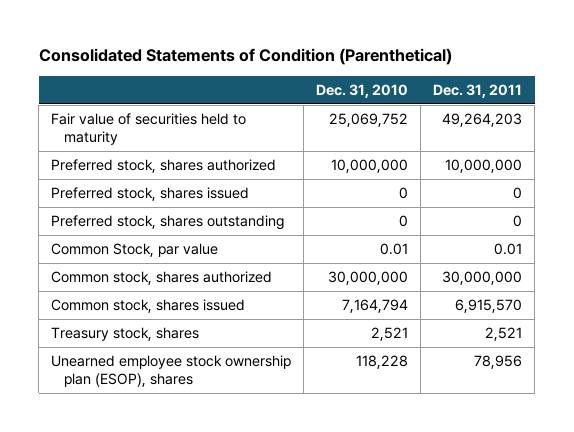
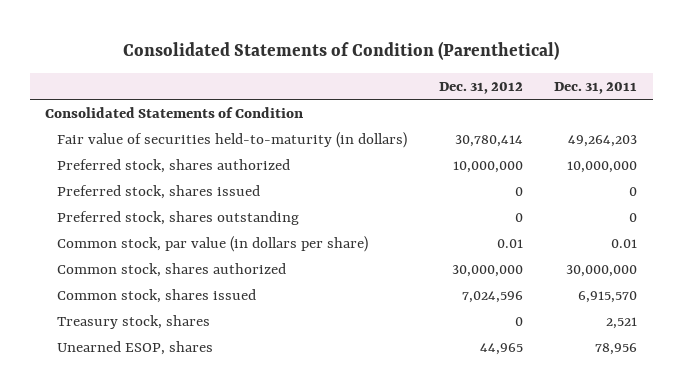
[316,83,409,98] Dec. 31, 2010 -> none
none -> [438,82,523,95] Dec. 31, 2012
none -> [45,107,304,119] Consolidated Statements of Condition
[51,113,247,146] Fair value of securities held to maturity -> [57,132,408,149] Fair value of securities held-to-maturity (in dollars)
[51,243,219,258] Common Stock, par value -> [57,236,369,253] Common stock, par value (in dollars per share)
[51,355,292,388] Unearned employee stock ownership plan (ESOP), shares -> [57,341,214,356] Unearned ESOP, shares

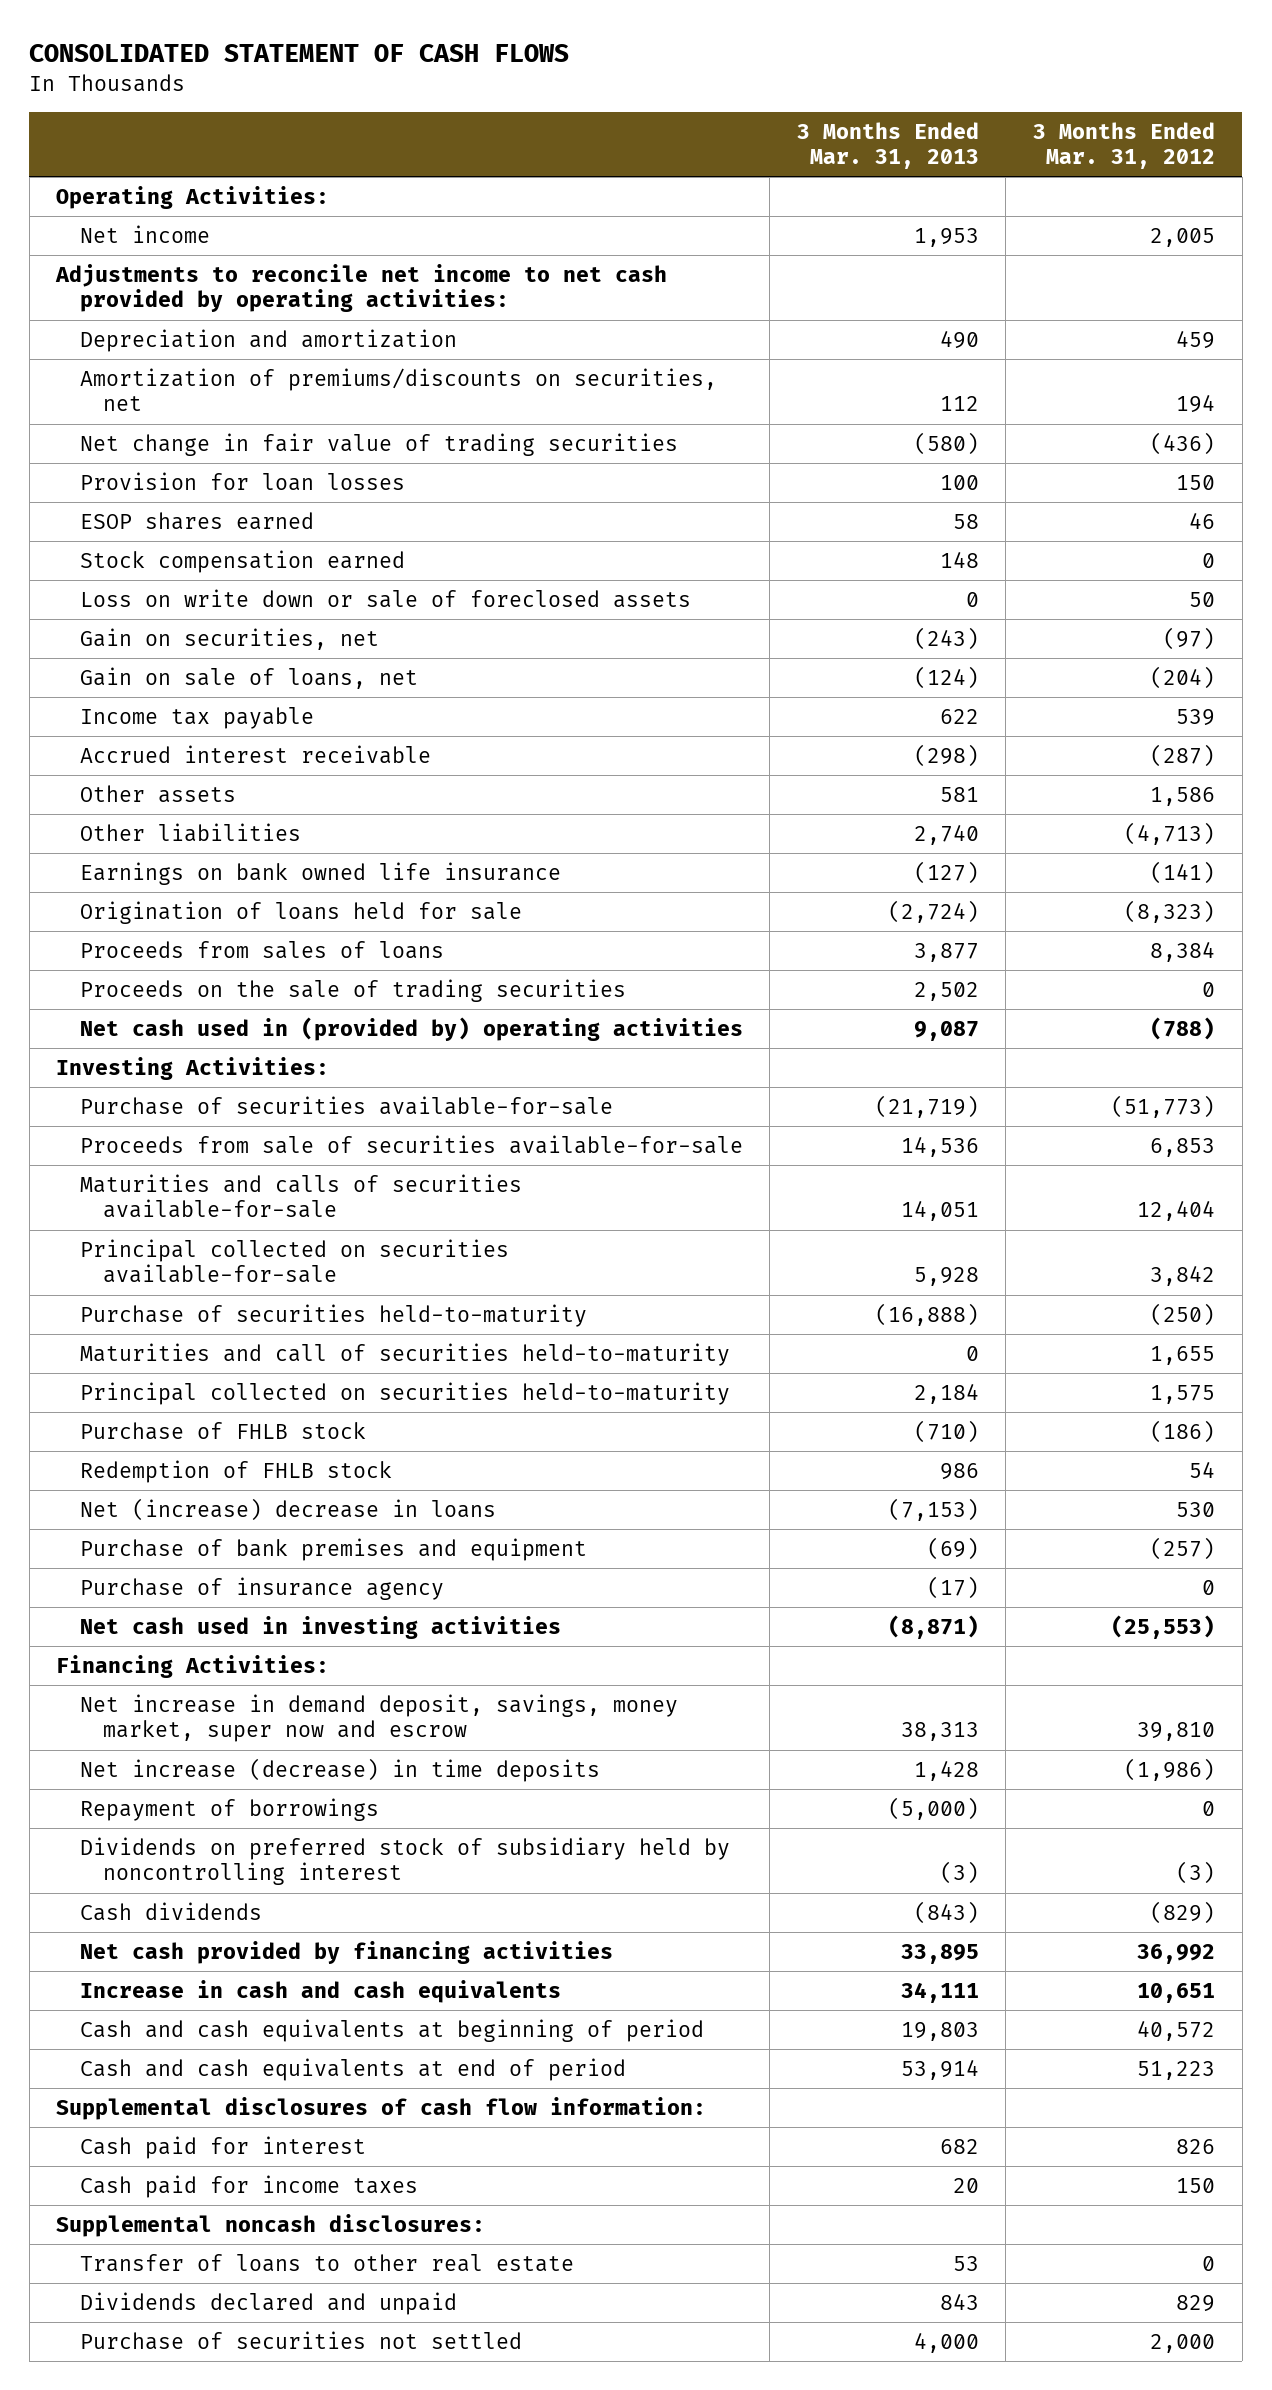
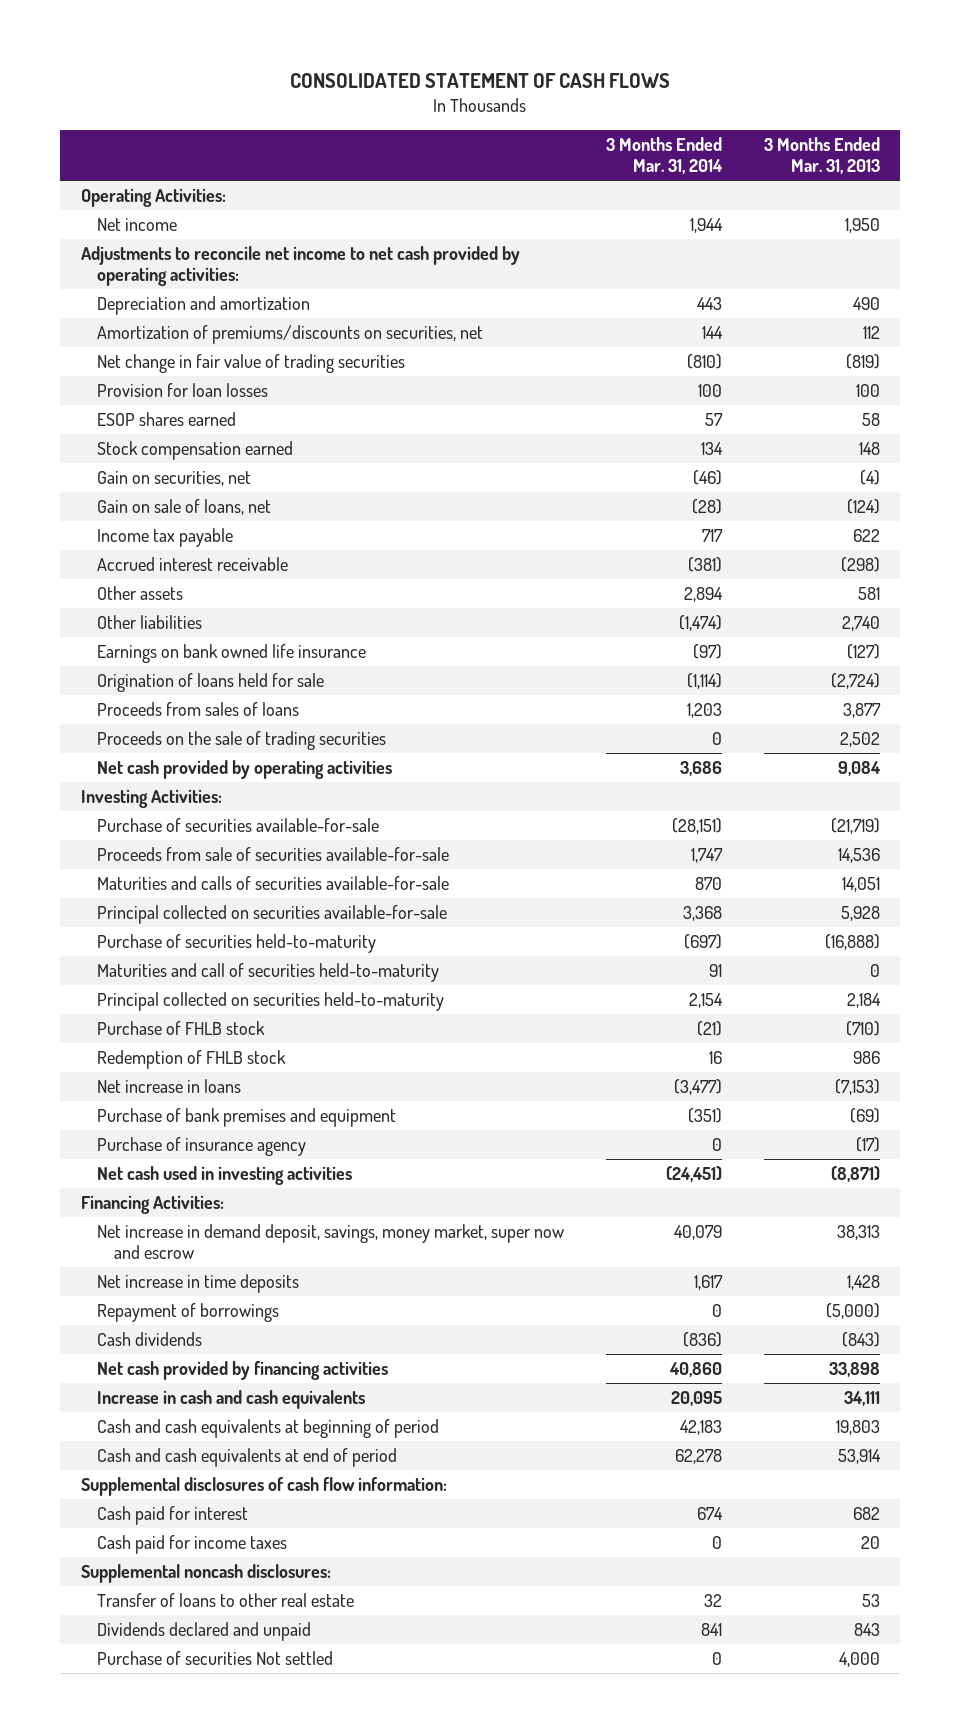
[1033,121,1216,170] 3 Months Ended Mar. 31, 2012 -> none
none -> [606,137,724,175] 3 Months Ended Mar. 31, 2014
[913,227,979,247] 1,953 -> [844,218,880,234] 1,950
[913,431,979,455] (580) -> [845,354,880,370] (819)
[79,588,691,608] Loss on write down or sale of foreclosed assets -> none
[913,626,979,650] (243) -> [859,470,880,486] (4)
[79,1016,743,1041] Net cash used in (provided by) operating activities -> [97,760,393,780] Net cash provided by operating activities
[913,1020,979,1041] 9,087 -> [837,761,881,777] 9,084
[79,1497,496,1521] Net (increase) decrease in loans -> [97,1079,242,1094] Net increase in loans
[79,1757,600,1782] Net increase (decrease) in time deposits -> [97,1274,300,1294] Net increase in time deposits
[79,1836,730,1886] Dividends on preferred stock of subsidiary held by noncontrolling interest -> none
[900,1943,979,1964] 33,895 -> [828,1362,880,1378] 33,898
[79,2330,522,2350] Purchase of securities not settled -> [97,1651,334,1666] Purchase of securities Not settled

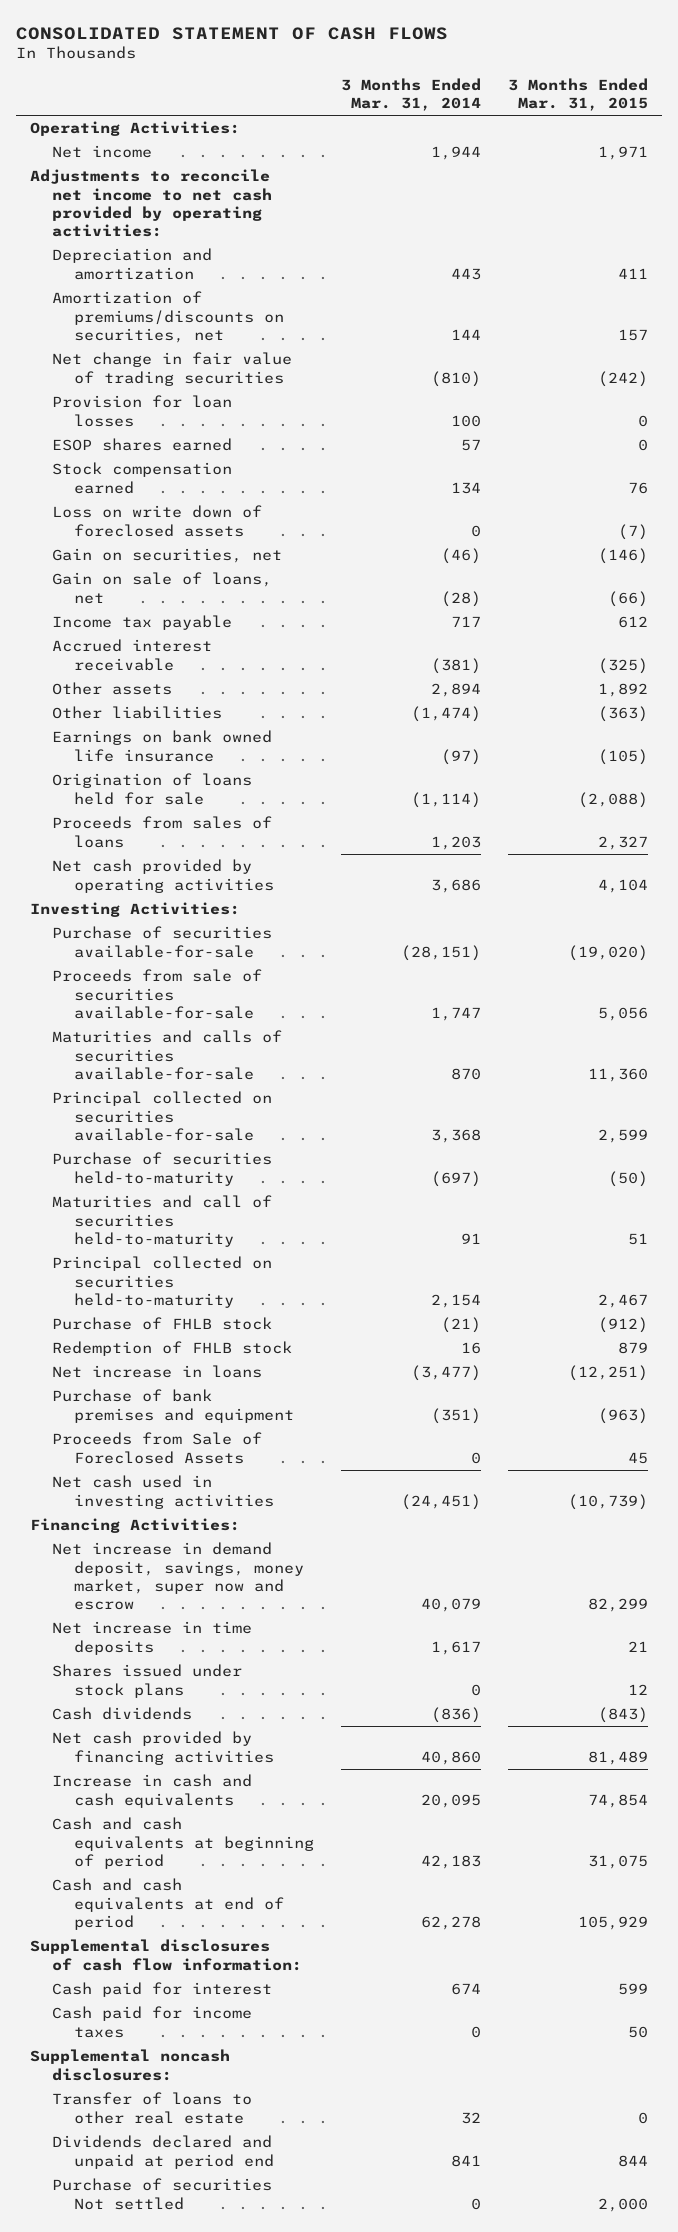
[763,137,880,175] 3 Months Ended Mar. 31, 2013 -> none
none -> [508,78,649,112] 3 Months Ended Mar. 31, 2015
none -> [51,505,262,537] Loss on write down of foreclosed assets
[97,731,387,751] Proceeds on the sale of trading securities -> none
[97,1137,307,1157] Purchase of insurance agency -> none
none -> [51,1432,262,1464] Proceeds from Sale of Foreclosed Assets
[97,1303,280,1323] Repayment of borrowings -> none
none -> [51,1664,242,1698] Shares issued under stock plans
[97,1622,312,1642] Dividends declared and unpaid -> [51,2135,275,2169] Dividends declared and unpaid at period end

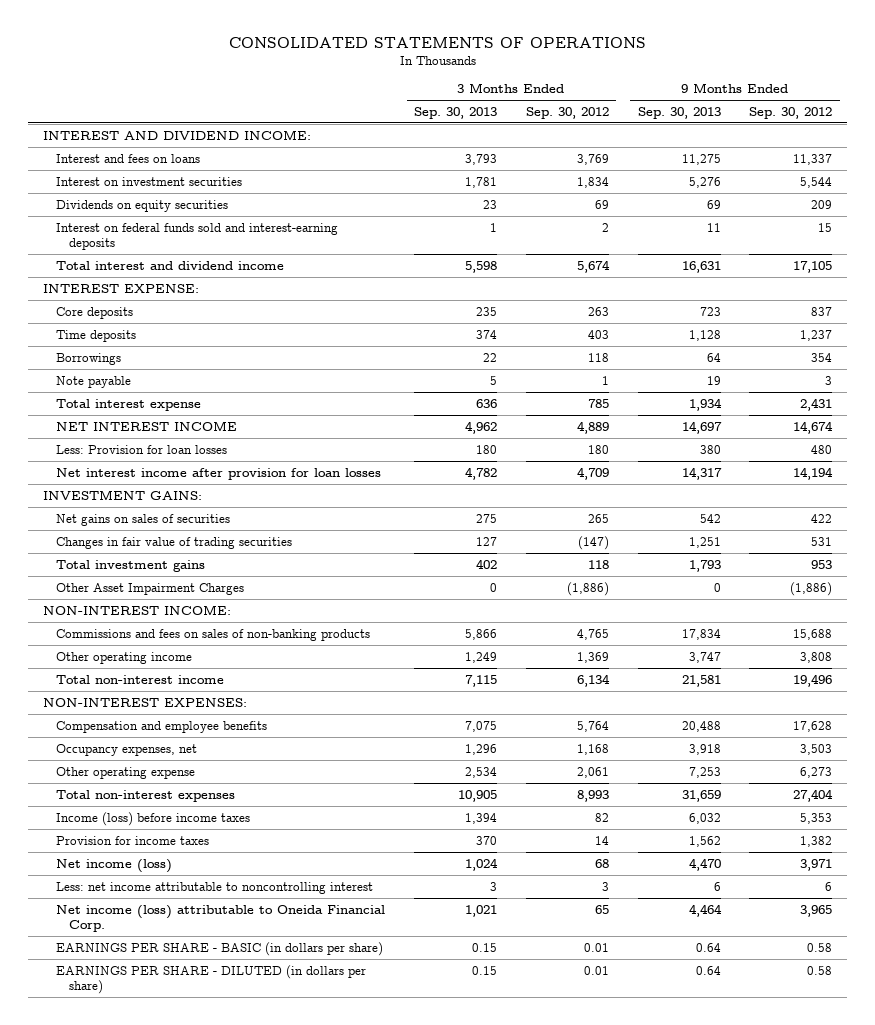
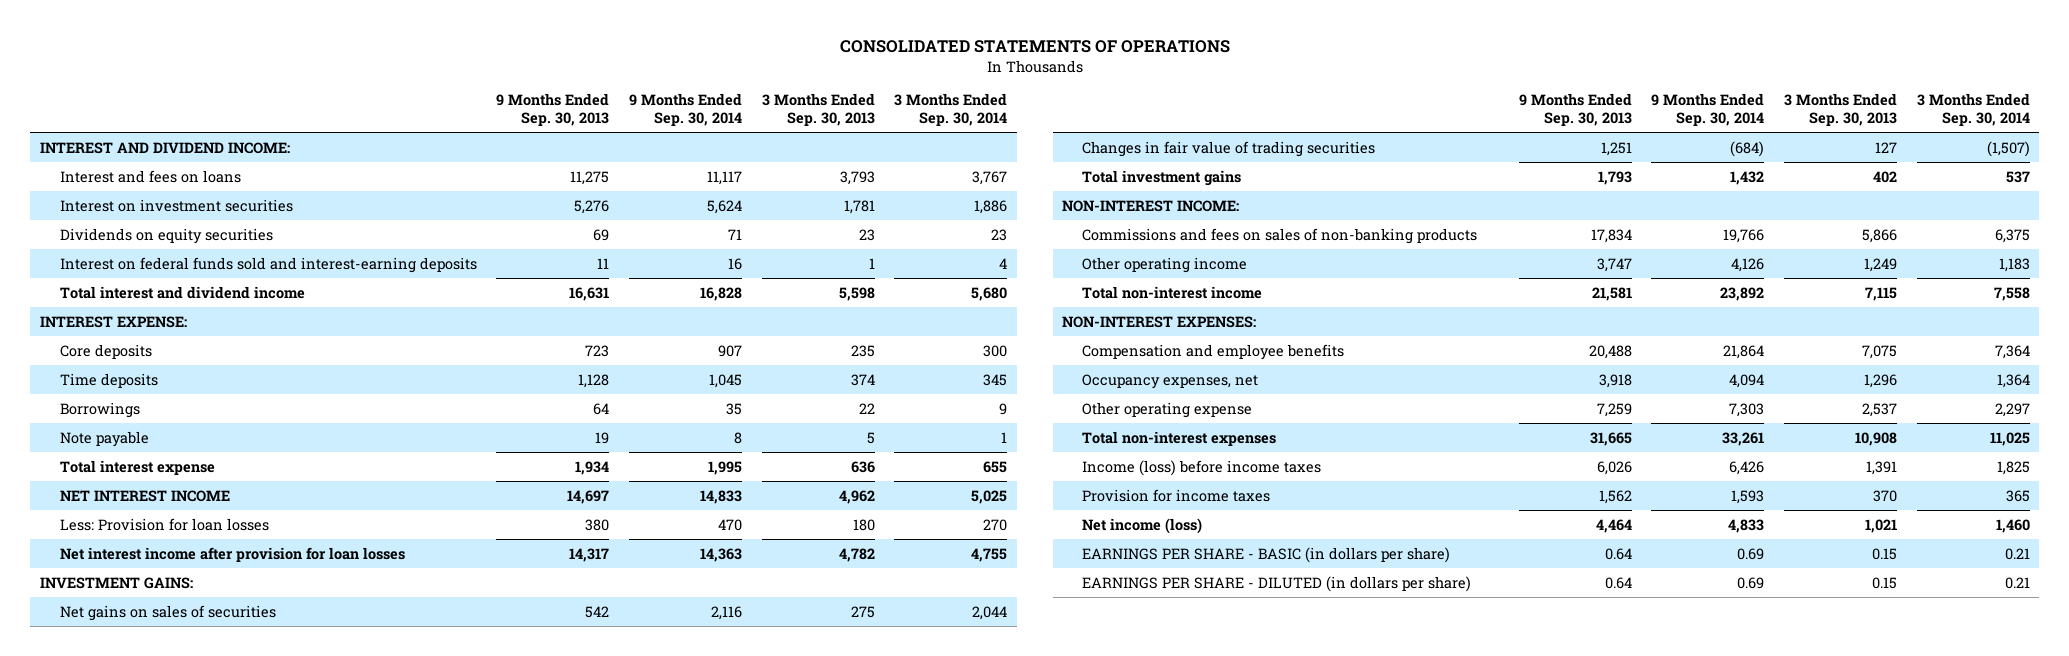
[525,106,609,119] Sep. 30, 2012 -> none
[749,106,833,119] Sep. 30, 2012 -> none
none -> [628,93,742,127] 9 Months Ended Sep. 30, 2014
none -> [894,93,1008,127] 3 Months Ended Sep. 30, 2014
[56,582,245,595] Other Asset Impairment Charges -> none
[464,766,497,778] 2,534 -> [1861,402,1897,417] 2,537
[688,766,721,778] 7,253 -> [1596,402,1632,417] 7,259
[457,789,497,802] 10,905 -> [1854,431,1897,446] 10,908
[681,789,721,802] 31,659 -> [1589,431,1632,446] 31,665
[464,812,497,824] 1,394 -> [1865,460,1897,475] 1,391
[688,812,721,824] 6,032 -> [1596,460,1632,475] 6,026
[56,881,374,894] Less: net income attributable to noncontrolling interest -> none
[56,904,386,933] Net income (loss) attributable to Oneida Financial Corp. -> none
[464,857,498,871] 1,024 -> [1864,518,1897,533] 1,021
[688,857,721,871] 4,470 -> [1595,518,1632,533] 4,464

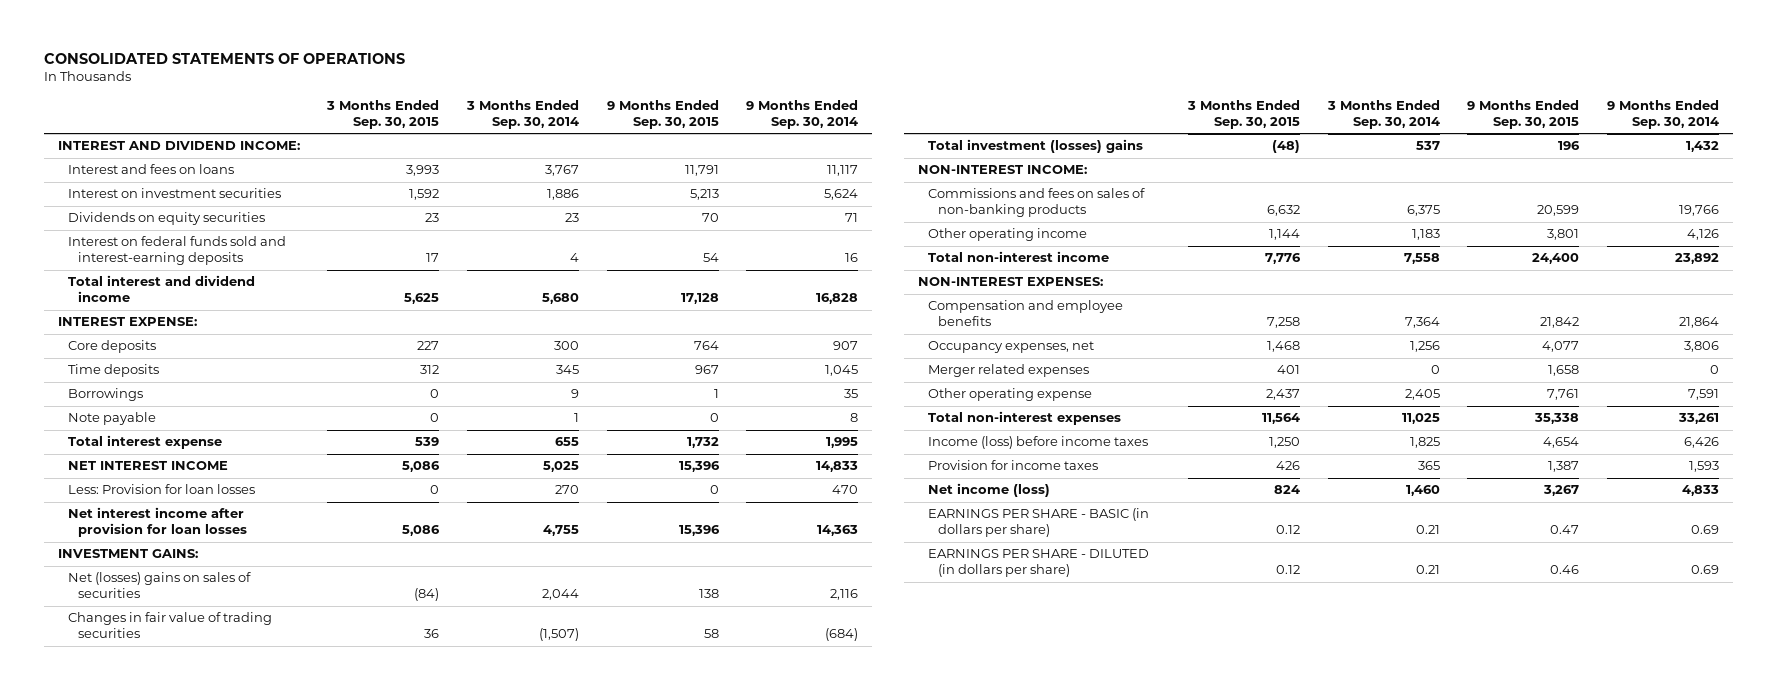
[496,93,610,127] 9 Months Ended Sep. 30, 2013 -> none
[761,93,875,127] 3 Months Ended Sep. 30, 2013 -> none
none -> [326,99,440,129] 3 Months Ended Sep. 30, 2015
none -> [606,99,719,129] 9 Months Ended Sep. 30, 2015
[59,604,276,621] Net gains on sales of securities -> [67,572,251,599] Net (losses) gains on sales of securities
[1082,169,1242,186] Total investment gains -> [928,139,1144,154] Total investment (losses) gains
[1729,373,1765,388] 4,094 -> [1684,341,1720,353] 3,806
[1996,373,2030,388] 1,364 -> [1409,341,1440,353] 1,256
none -> [928,364,1090,378] Merger related expenses
[1729,402,1765,417] 7,303 -> [1688,389,1720,401] 7,591
[1994,402,2030,417] 2,297 -> [1404,389,1440,401] 2,405

